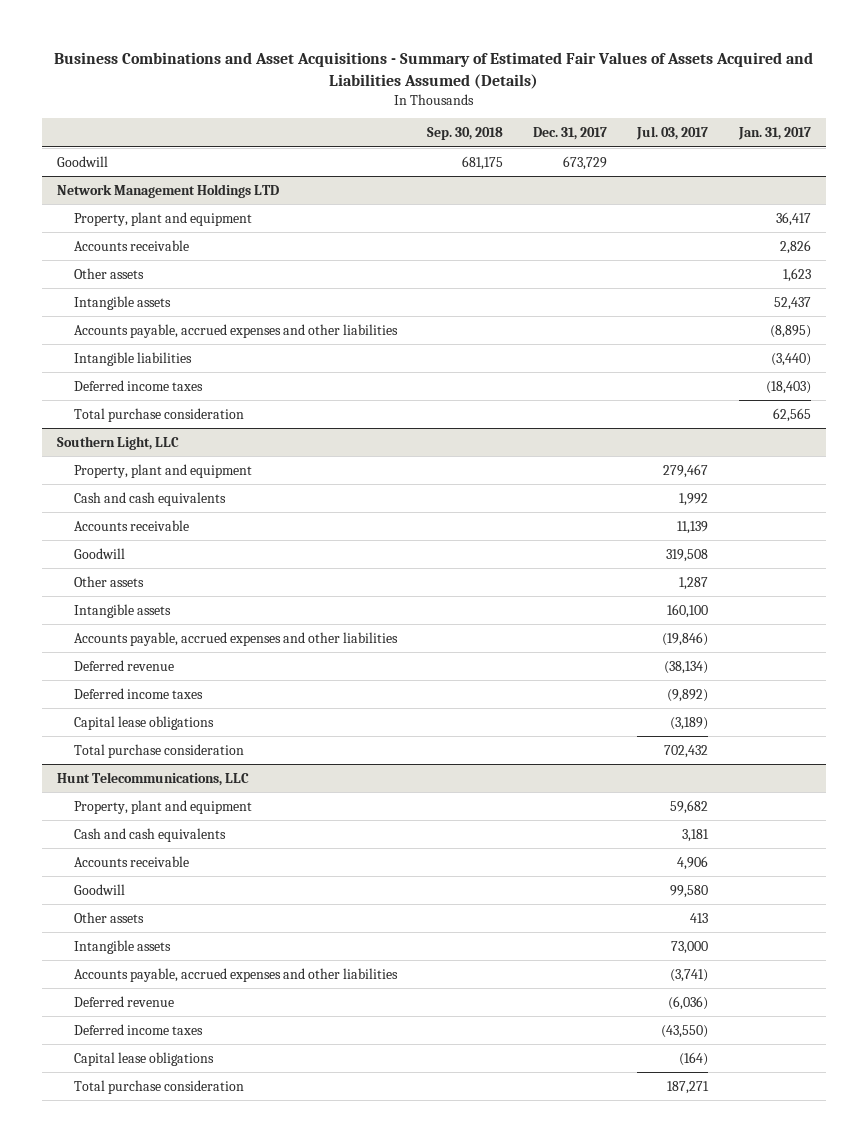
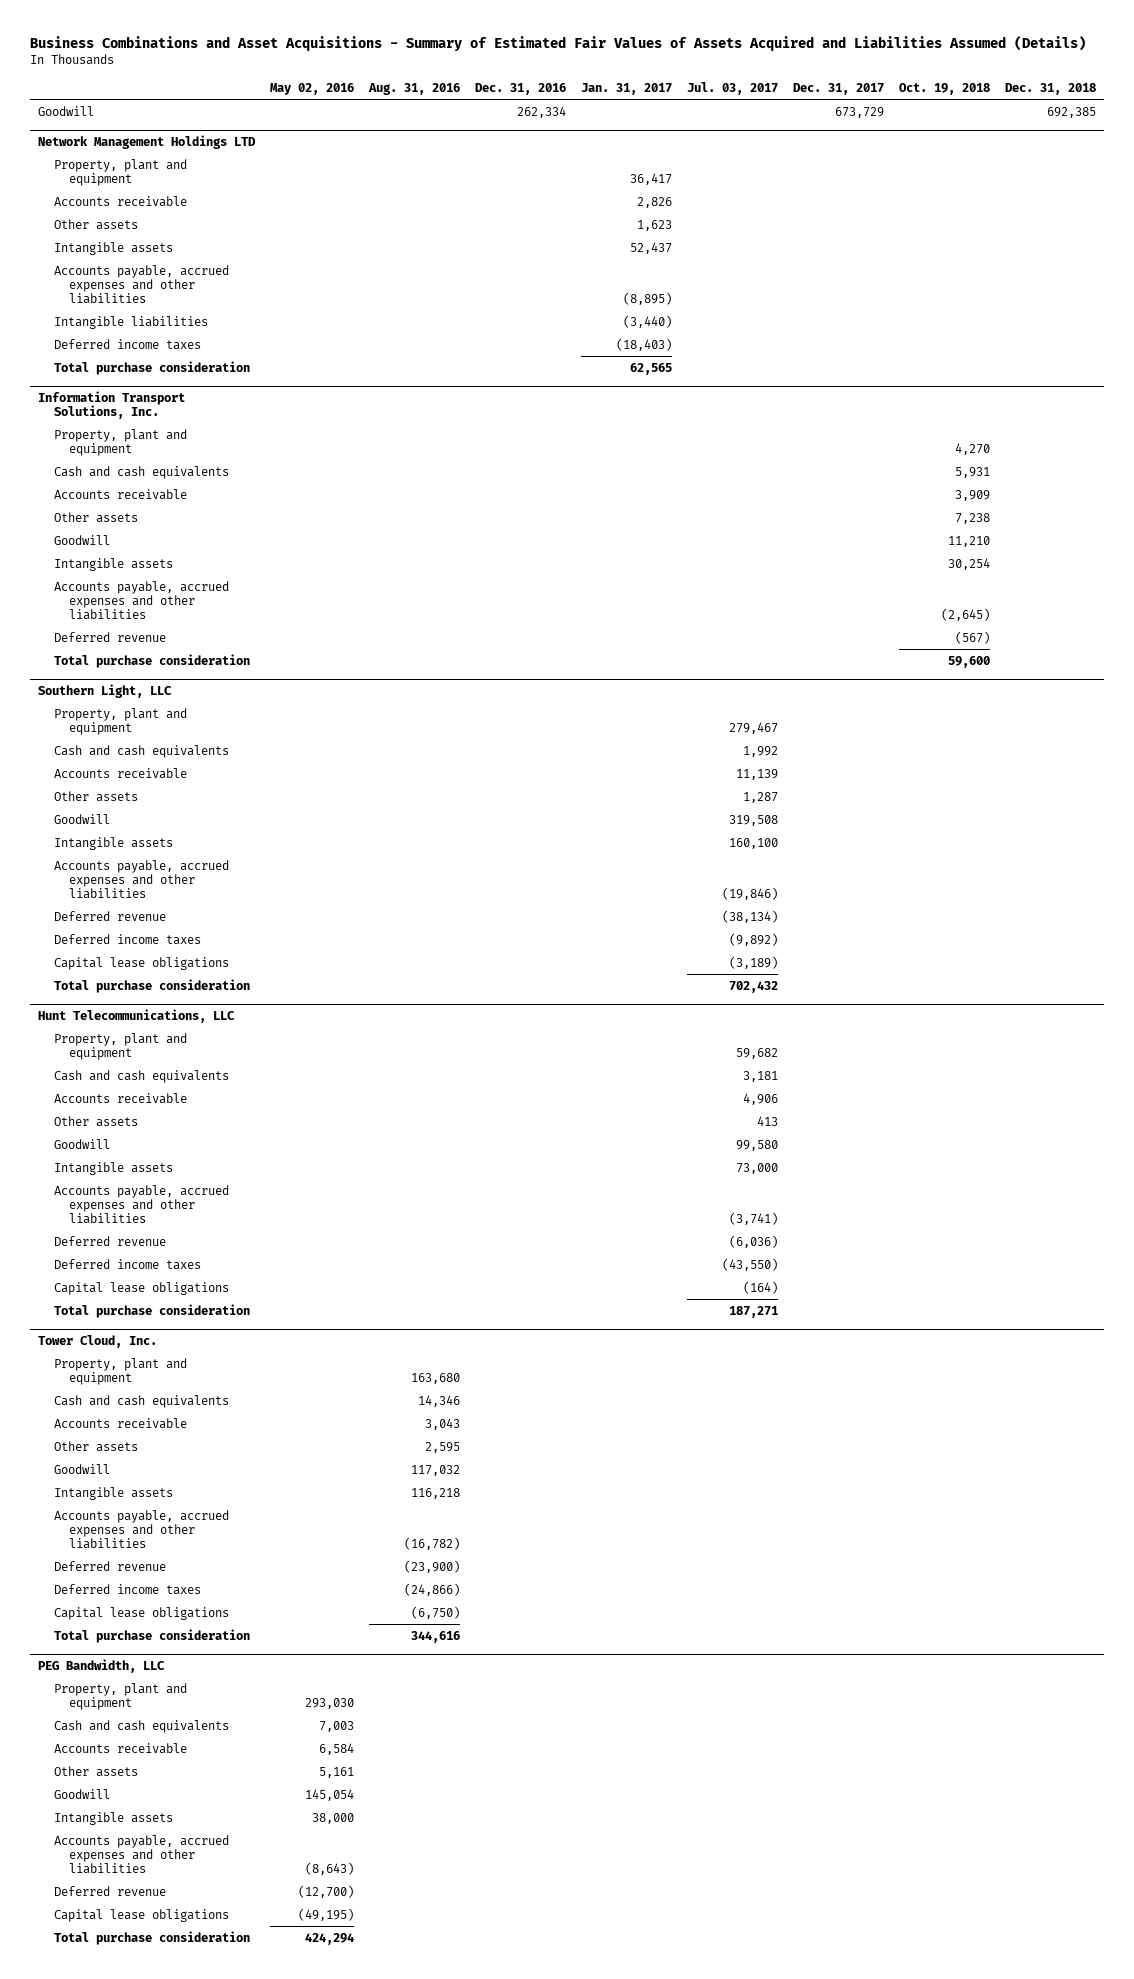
[427,127,504,141] Sep. 30, 2018 -> none
none -> [269,82,354,95] May 02, 2016
none -> [367,82,460,95] Aug. 31, 2016
none -> [474,82,566,95] Dec. 31, 2016
none -> [899,82,991,95] Oct. 19, 2018
none -> [1005,82,1097,95] Dec. 31, 2018
none -> [37,390,185,419] Information Transport Solutions, Inc.
none -> [53,428,187,456] Property, plant and equipment
none -> [53,465,229,479] Cash and cash equivalents
none -> [53,488,187,500] Accounts receivable
none -> [53,511,138,523] Other assets
none -> [53,534,110,545] Goodwill
none -> [53,557,173,571] Intangible assets
none -> [53,580,229,620] Accounts payable, accrued expenses and other liabilities
none -> [53,631,166,642] Deferred revenue
none -> [53,653,250,668] Total purchase consideration
[74,547,126,559] Goodwill -> [53,813,110,824] Goodwill
[74,883,126,895] Goodwill -> [53,1138,110,1149] Goodwill
none -> [37,1334,157,1348] Tower Cloud, Inc.
none -> [53,1357,187,1385] Property, plant and equipment
none -> [53,1394,229,1408] Cash and cash equivalents
none -> [53,1417,187,1429] Accounts receivable
none -> [53,1440,138,1452] Other assets
none -> [53,1463,110,1474] Goodwill
none -> [53,1486,173,1500] Intangible assets
none -> [53,1509,229,1549] Accounts payable, accrued expenses and other liabilities
none -> [53,1560,166,1571] Deferred revenue
none -> [53,1583,201,1595] Deferred income taxes
none -> [53,1606,229,1620] Capital lease obligations
none -> [53,1628,250,1643] Total purchase consideration
none -> [37,1658,165,1673] PEG Bandwidth, LLC
none -> [53,1682,187,1710] Property, plant and equipment
none -> [53,1719,229,1733] Cash and cash equivalents
none -> [53,1742,187,1754] Accounts receivable
none -> [53,1765,138,1777] Other assets
none -> [53,1788,110,1799] Goodwill
none -> [53,1811,173,1825] Intangible assets
none -> [53,1834,229,1874] Accounts payable, accrued expenses and other liabilities
none -> [53,1885,166,1896] Deferred revenue
none -> [53,1908,229,1922] Capital lease obligations
none -> [53,1930,250,1945] Total purchase consideration

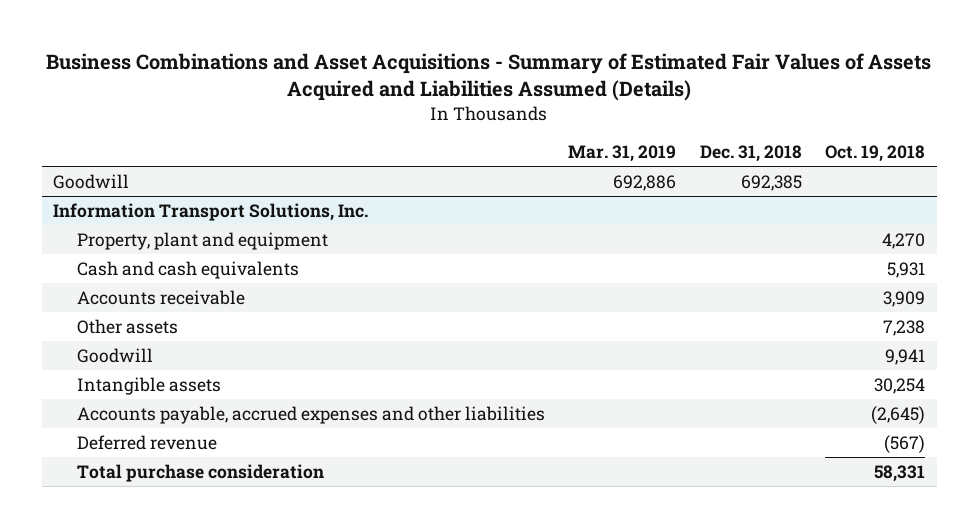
[269,82,354,95] May 02, 2016 -> none
[367,82,460,95] Aug. 31, 2016 -> none
[474,82,566,95] Dec. 31, 2016 -> none
[581,82,673,95] Jan. 31, 2017 -> none
[687,81,779,95] Jul. 03, 2017 -> none
[793,82,885,95] Dec. 31, 2017 -> none
none -> [568,145,677,163] Mar. 31, 2019
[37,134,256,149] Network Management Holdings LTD -> none
[53,158,187,186] Property, plant and equipment -> none
[53,195,187,207] Accounts receivable -> none
[53,218,138,230] Other assets -> none
[53,241,173,255] Intangible assets -> none
[53,264,229,304] Accounts payable, accrued expenses and other liabilities -> none
[53,315,208,329] Intangible liabilities -> none
[53,338,201,350] Deferred income taxes -> none
[53,360,250,375] Total purchase consideration -> none
[948,535,991,547] 11,210 -> [885,349,926,366] 9,941
[37,683,172,698] Southern Light, LLC -> none
[53,707,187,735] Property, plant and equipment -> none
[53,744,229,758] Cash and cash equivalents -> none
[53,767,187,779] Accounts receivable -> none
[53,790,138,802] Other assets -> none
[53,813,110,824] Goodwill -> none
[53,836,173,850] Intangible assets -> none
[53,859,229,899] Accounts payable, accrued expenses and other liabilities -> none
[53,910,166,921] Deferred revenue -> none
[53,933,201,945] Deferred income taxes -> none
[53,956,229,970] Capital lease obligations -> none
[53,978,250,993] Total purchase consideration -> none
[37,1008,235,1023] Hunt Telecommunications, LLC -> none
[53,1032,187,1060] Property, plant and equipment -> none
[53,1069,229,1083] Cash and cash equivalents -> none
[53,1092,187,1104] Accounts receivable -> none
[53,1115,138,1127] Other assets -> none
[53,1138,110,1149] Goodwill -> none
[53,1161,173,1175] Intangible assets -> none
[53,1184,229,1224] Accounts payable, accrued expenses and other liabilities -> none
[53,1235,166,1246] Deferred revenue -> none
[53,1258,201,1270] Deferred income taxes -> none
[53,1281,229,1295] Capital lease obligations -> none
[53,1303,250,1318] Total purchase consideration -> none
[37,1334,157,1348] Tower Cloud, Inc. -> none
[53,1357,187,1385] Property, plant and equipment -> none
[53,1394,229,1408] Cash and cash equivalents -> none
[53,1417,187,1429] Accounts receivable -> none
[53,1440,138,1452] Other assets -> none
[53,1463,110,1474] Goodwill -> none
[53,1486,173,1500] Intangible assets -> none
[53,1509,229,1549] Accounts payable, accrued expenses and other liabilities -> none
[53,1560,166,1571] Deferred revenue -> none
[53,1583,201,1595] Deferred income taxes -> none
[53,1606,229,1620] Capital lease obligations -> none
[53,1628,250,1643] Total purchase consideration -> none
[37,1658,165,1673] PEG Bandwidth, LLC -> none
[53,1682,187,1710] Property, plant and equipment -> none
[53,1719,229,1733] Cash and cash equivalents -> none
[53,1742,187,1754] Accounts receivable -> none
[53,1765,138,1777] Other assets -> none
[53,1788,110,1799] Goodwill -> none
[53,1811,173,1825] Intangible assets -> none
[53,1834,229,1874] Accounts payable, accrued expenses and other liabilities -> none
[53,1885,166,1896] Deferred revenue -> none
[53,1908,229,1922] Capital lease obligations -> none
[53,1930,250,1945] Total purchase consideration -> none
[948,655,991,668] 59,600 -> [874,465,926,483] 58,331

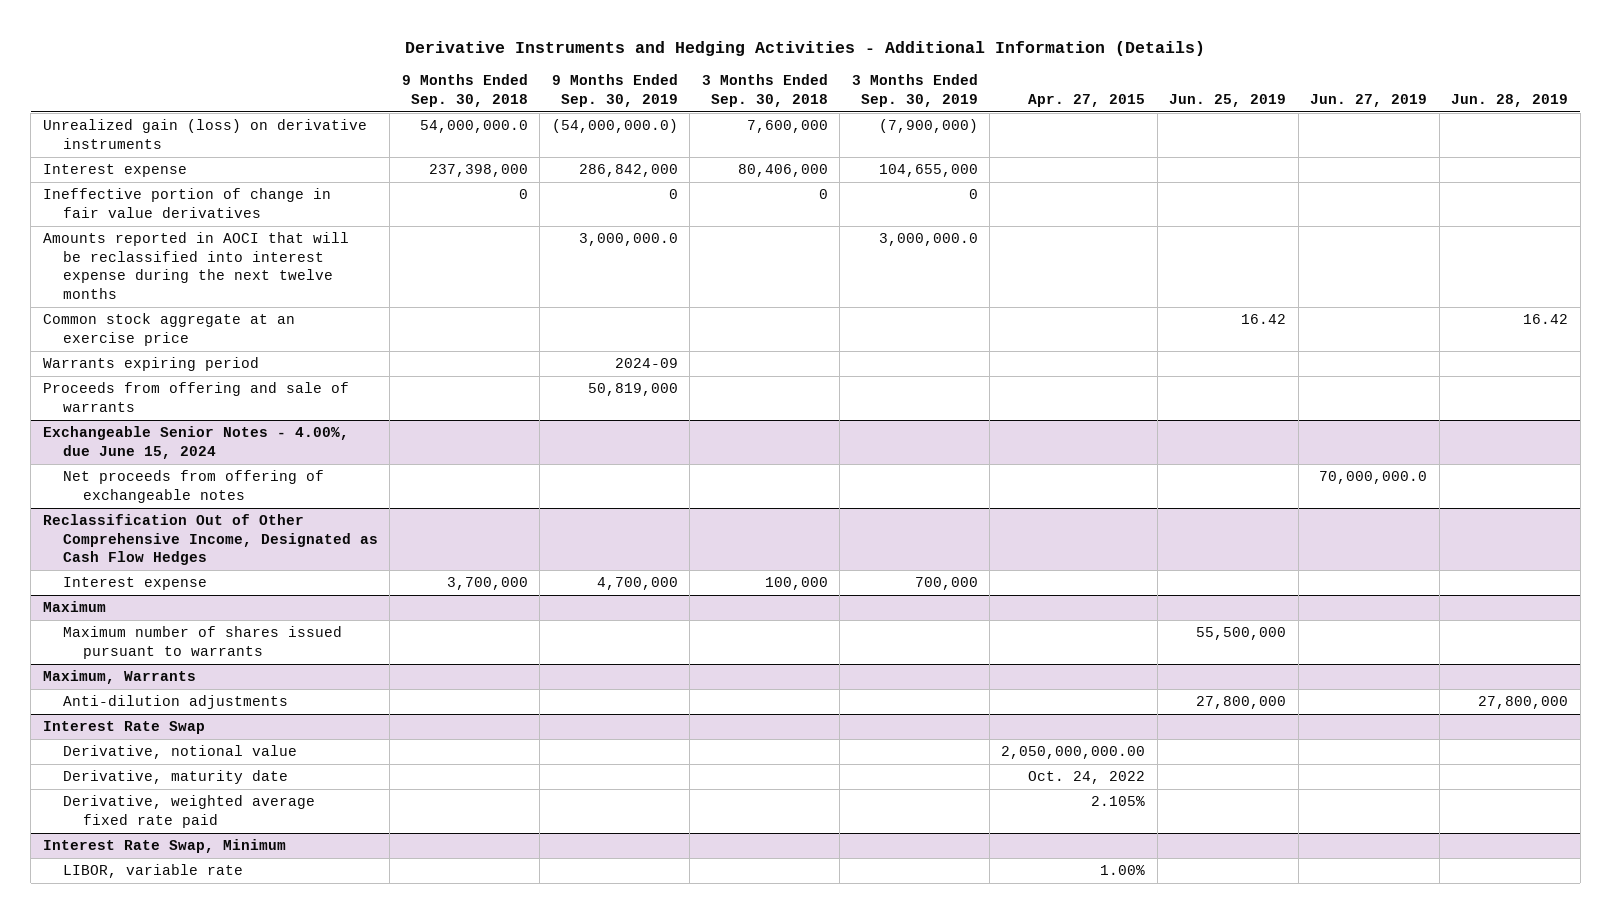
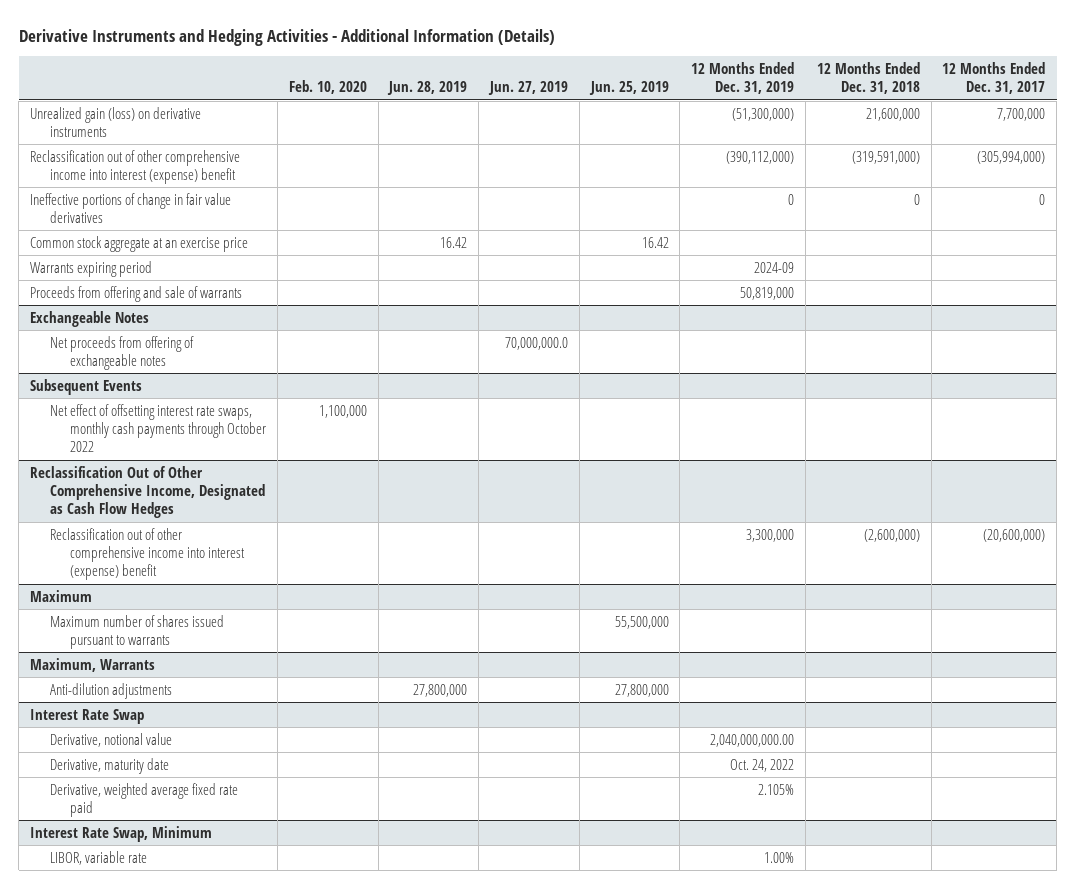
[401,74,528,107] 9 Months Ended Sep. 30, 2018 -> none
[551,74,678,107] 9 Months Ended Sep. 30, 2019 -> none
[701,74,828,107] 3 Months Ended Sep. 30, 2018 -> none
[851,74,978,107] 3 Months Ended Sep. 30, 2019 -> none
[1028,93,1146,107] Apr. 27, 2015 -> none
none -> [288,80,367,95] Feb. 10, 2020
none -> [691,62,795,95] 12 Months Ended Dec. 31, 2019
none -> [816,62,920,95] 12 Months Ended Dec. 31, 2018
none -> [942,62,1046,95] 12 Months Ended Dec. 31, 2017
[42,164,187,178] Interest expense -> none
[42,232,349,299] Amounts reported in AOCI that will be reclassified into interest expense during the next twelve months -> none
none -> [30,149,241,185] Reclassification out of other comprehensive income into interest (expense) benefit
[42,188,331,218] Ineffective portion of change in fair value derivatives -> [30,192,232,224] Ineffective portions of change in fair value derivatives
[42,426,349,459] Exchangeable Senior Notes - 4.00%, due June 15, 2024 -> [30,310,150,327] Exchangeable Notes
none -> [30,378,143,395] Subsequent Events
none -> [50,403,267,453] Net effect of offsetting interest rate swaps, monthly cash payments through October 2022
[62,577,207,591] Interest expense -> none
none -> [50,527,246,581] Reclassification out of other comprehensive income into interest (expense) benefit

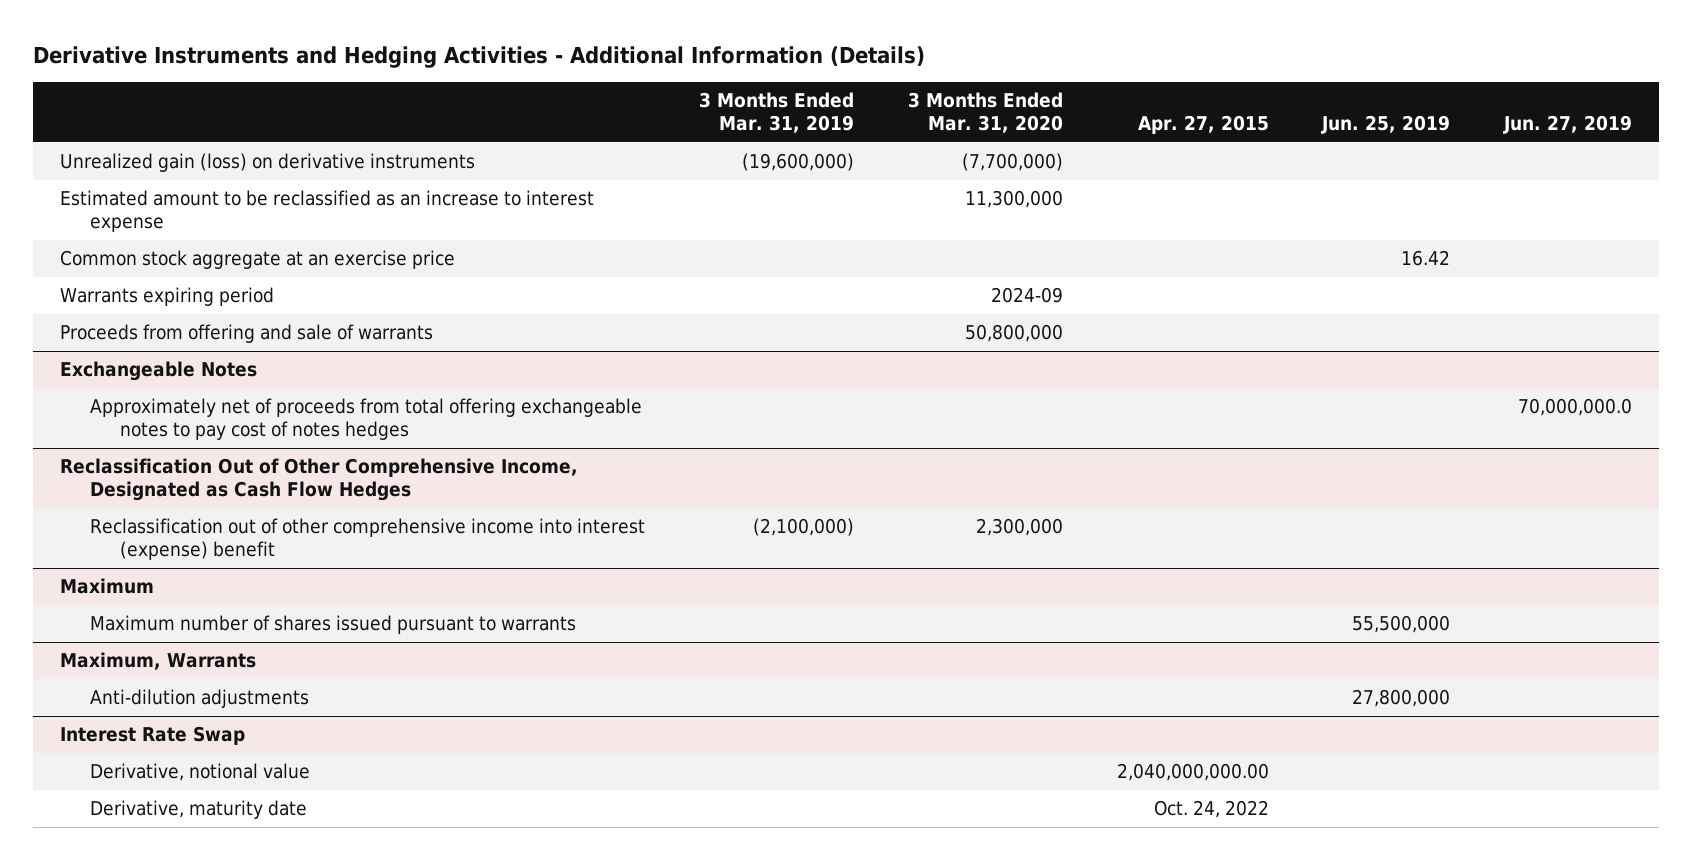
[288,80,367,95] Feb. 10, 2020 -> none
[387,81,468,96] Jun. 28, 2019 -> none
[691,62,795,95] 12 Months Ended Dec. 31, 2019 -> none
[816,62,920,95] 12 Months Ended Dec. 31, 2018 -> none
[942,62,1046,95] 12 Months Ended Dec. 31, 2017 -> none
none -> [698,92,854,134] 3 Months Ended Mar. 31, 2019
none -> [907,92,1063,134] 3 Months Ended Mar. 31, 2020
none -> [1137,115,1269,135] Apr. 27, 2015
[30,149,241,185] Reclassification out of other comprehensive income into interest (expense) benefit -> none
[30,192,232,224] Ineffective portions of change in fair value derivatives -> none
none -> [60,190,595,233] Estimated amount to be reclassified as an increase to interest expense
[30,378,143,395] Subsequent Events -> none
[50,403,267,453] Net effect of offsetting interest rate swaps, monthly cash payments through October 2022 -> none
[50,335,195,371] Net proceeds from offering of exchangeable notes -> [89,398,642,441] Approximately net of proceeds from total offering exchangeable notes to pay cost of notes hedges
[50,782,239,818] Derivative, weighted average fixed rate paid -> none
[30,825,213,842] Interest Rate Swap, Minimum -> none
[50,850,148,865] LIBOR, variable rate -> none

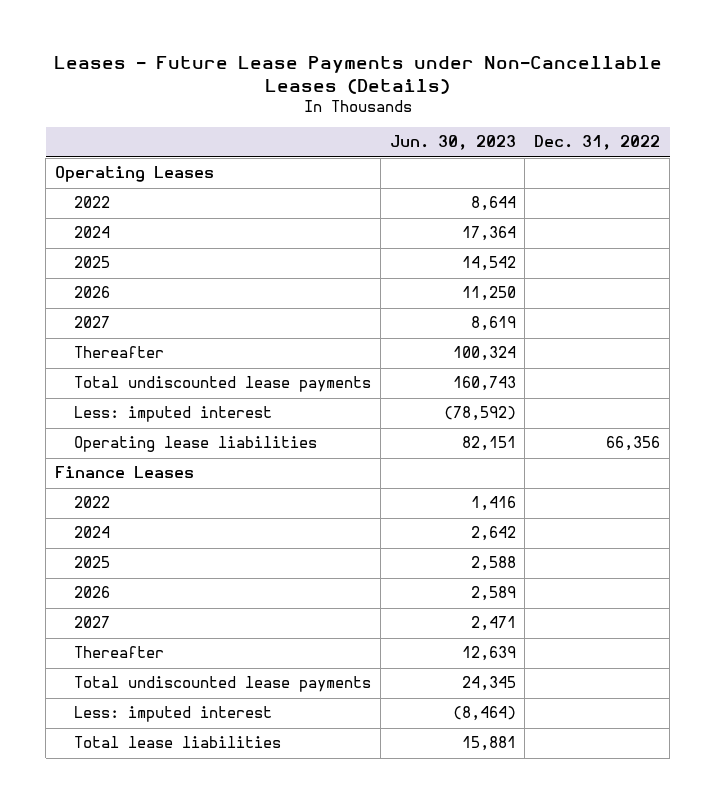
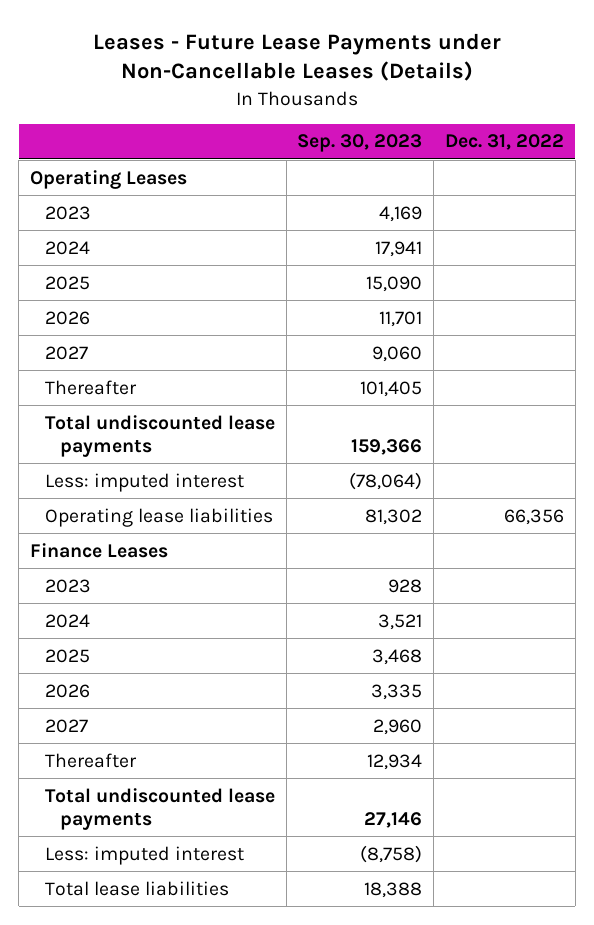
[389,135,516,151] Jun. 30, 2023 -> none
none -> [297,134,423,153] Sep. 30, 2023
[73,196,110,209] 2022 -> [44,205,91,220] 2023
[73,496,110,509] 2022 -> [44,578,91,593] 2023

